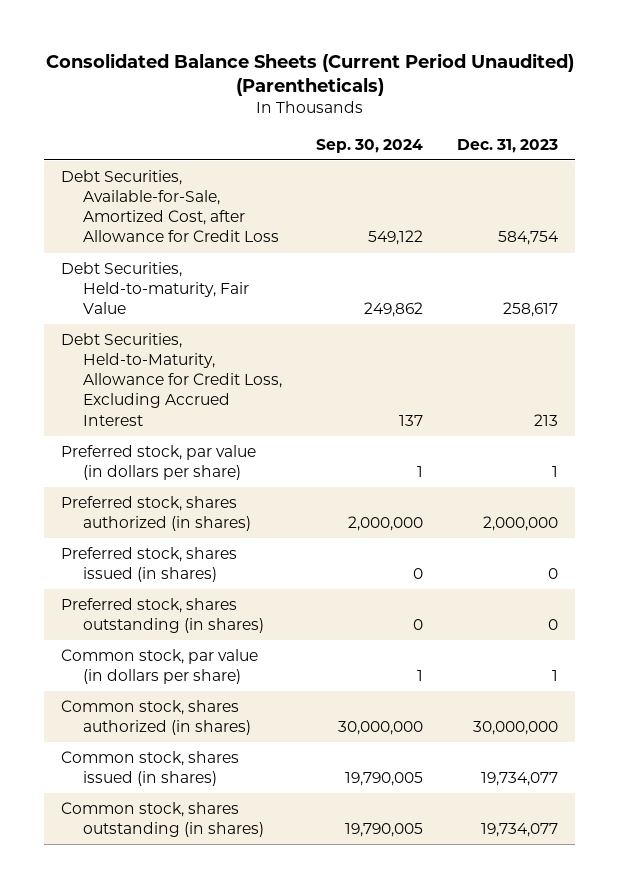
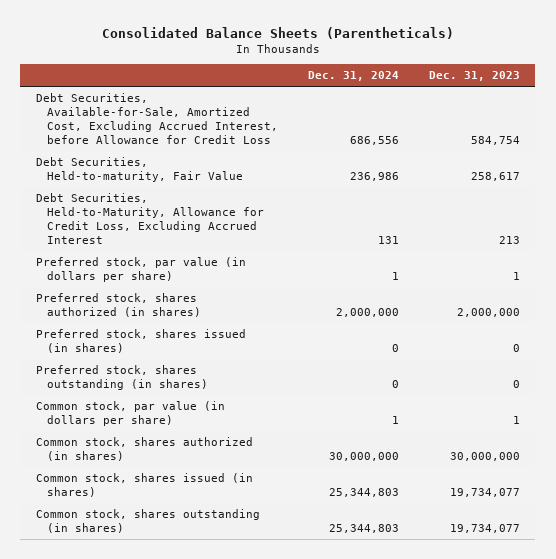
[45,52,574,97] Consolidated Balance Sheets (Current Period Unaudited) (Parentheticals) -> [101,26,454,39] Consolidated Balance Sheets (Parentheticals)
[316,138,424,153] Sep. 30, 2024 -> none
none -> [308,70,400,81] Dec. 31, 2024
[60,169,280,243] Debt Securities, Available-for-Sale, Amortized Cost, after Allowance for Credit Loss -> [35,93,278,144] Debt Securities, Available-for-Sale, Amortized Cost, Excluding Accrued Interest, before Allowance for Credit Loss

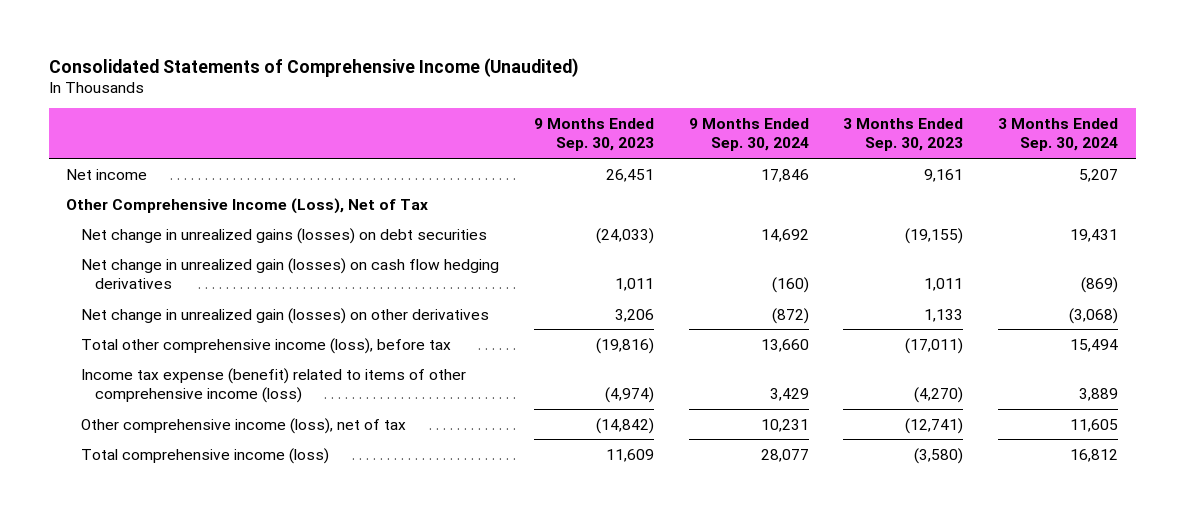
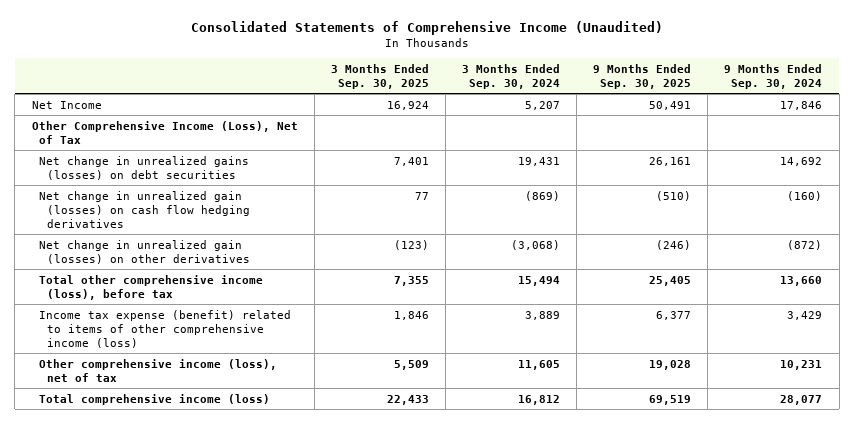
[533,118,654,152] 9 Months Ended Sep. 30, 2023 -> none
[843,118,964,152] 3 Months Ended Sep. 30, 2023 -> none
none -> [330,63,429,90] 3 Months Ended Sep. 30, 2025
none -> [593,63,692,90] 9 Months Ended Sep. 30, 2025
[66,168,148,180] Net income -> [31,100,102,109] Net Income

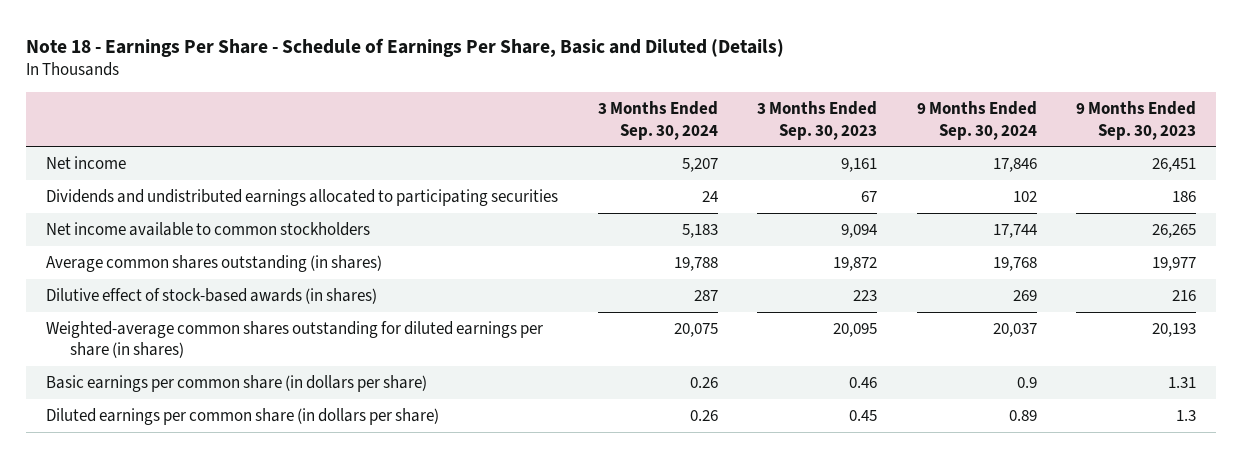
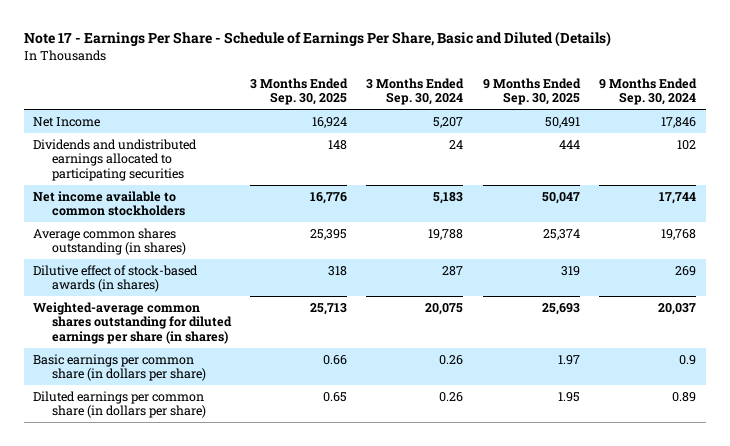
[26,37,785,57] Note 18 - Earnings Per Share - Schedule of Earnings Per Share, Basic and Diluted (Details) -> [23,30,611,47] Note 17 - Earnings Per Share - Schedule of Earnings Per Share, Basic and Diluted (Details)
[757,101,878,140] 3 Months Ended Sep. 30, 2023 -> none
[1076,101,1197,140] 9 Months Ended Sep. 30, 2023 -> none
none -> [250,77,349,106] 3 Months Ended Sep. 30, 2025
none -> [482,77,581,106] 9 Months Ended Sep. 30, 2025
[46,156,127,170] Net income -> [33,116,101,127] Net Income

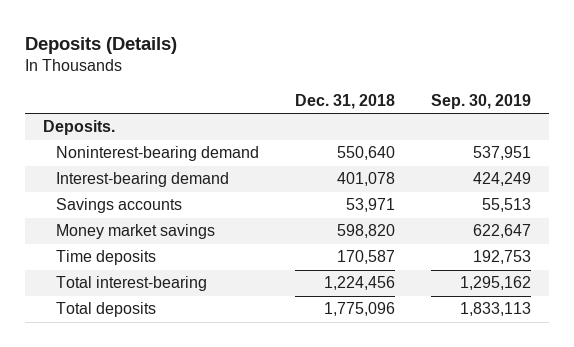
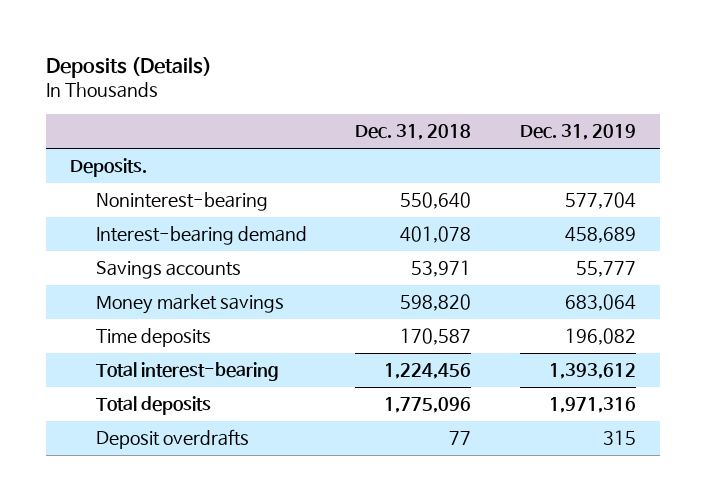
[430,93,531,109] Sep. 30, 2019 -> none
none -> [519,124,636,141] Dec. 31, 2019
[55,146,259,162] Noninterest-bearing demand -> [95,192,268,212] Noninterest-bearing
none -> [95,429,249,450] Deposit overdrafts

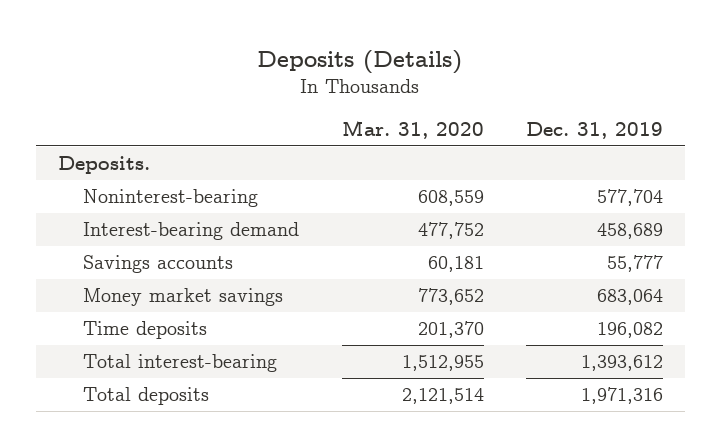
[355,124,472,141] Dec. 31, 2018 -> none
none -> [341,120,484,140] Mar. 31, 2020
[95,429,249,450] Deposit overdrafts -> none

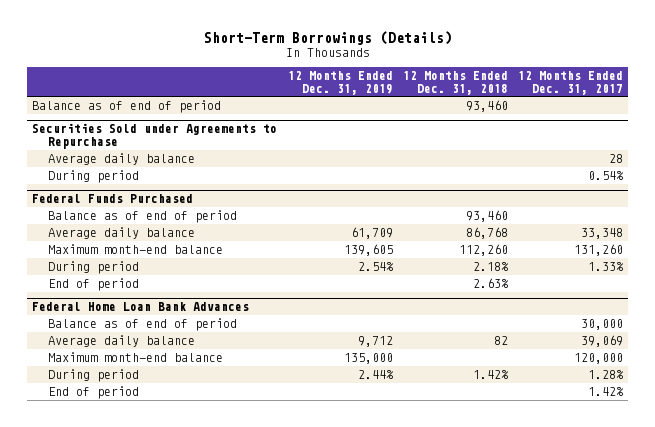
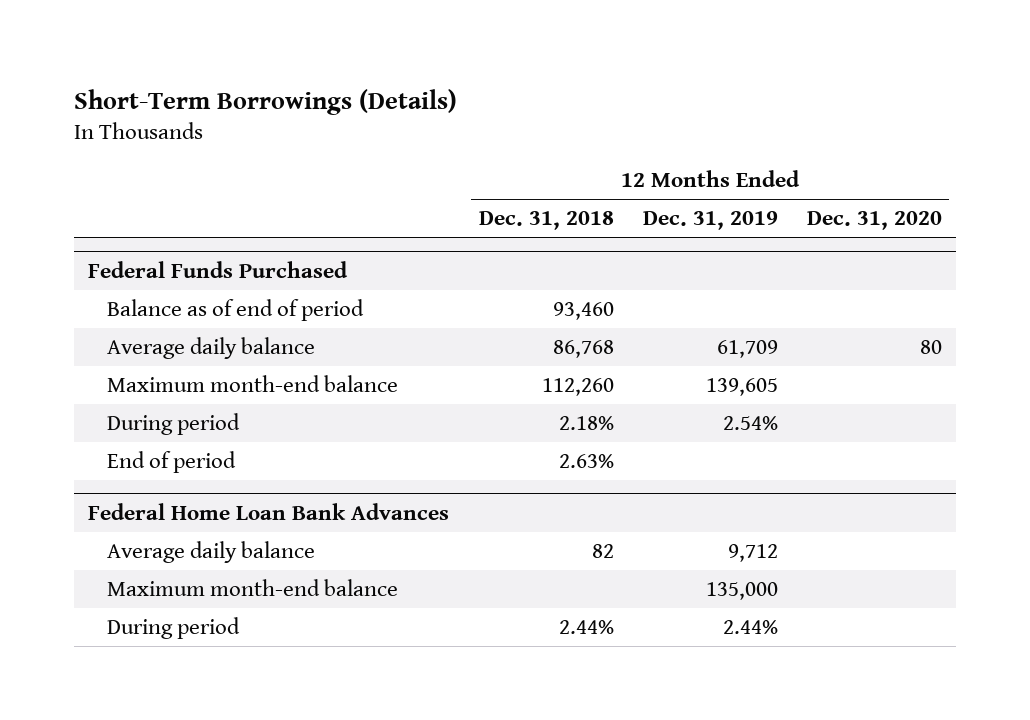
[517,70,623,95] 12 Months Ended Dec. 31, 2017 -> none
none -> [806,211,942,231] Dec. 31, 2020
[32,100,222,114] Balance as of end of period -> none
[32,123,278,150] Securities Sold under Agreements to Repurchase -> none
[48,153,196,166] Average daily balance -> none
[48,170,140,184] During period -> none
[48,318,238,332] Balance as of end of period -> none
[48,386,140,400] End of period -> none
[472,370,509,380] 1.42% -> [558,619,614,634] 2.44%

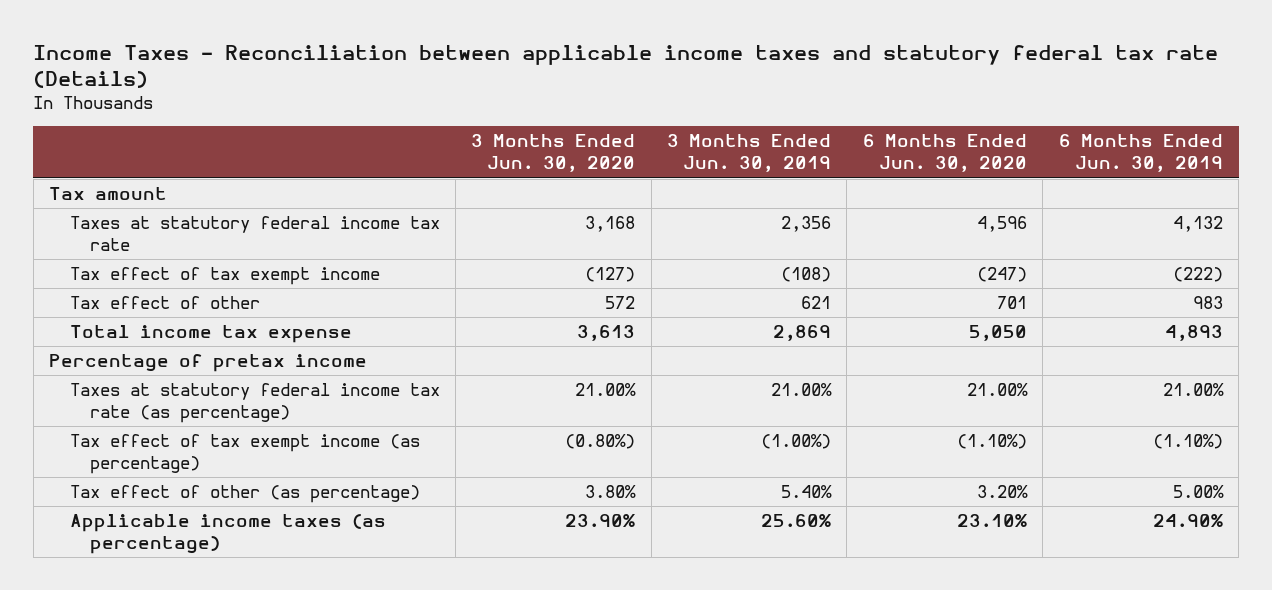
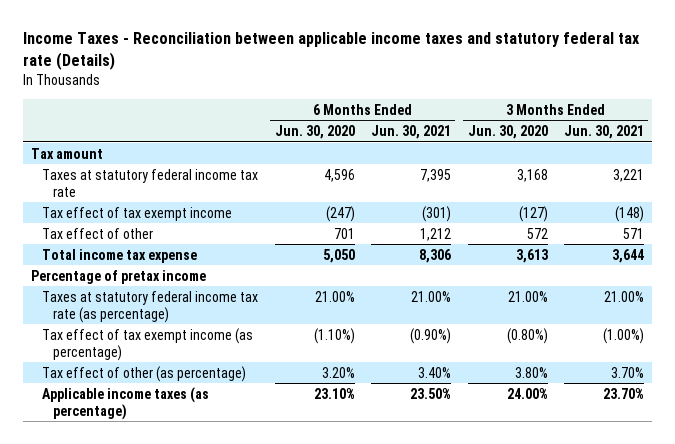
[667,134,832,173] 3 Months Ended Jun. 30, 2019 -> none
[1058,134,1223,173] 6 Months Ended Jun. 30, 2019 -> none
none -> [371,125,452,140] Jun. 30, 2021
none -> [564,125,645,140] Jun. 30, 2021
[565,514,636,528] 23.90% -> [506,387,548,399] 24.00%

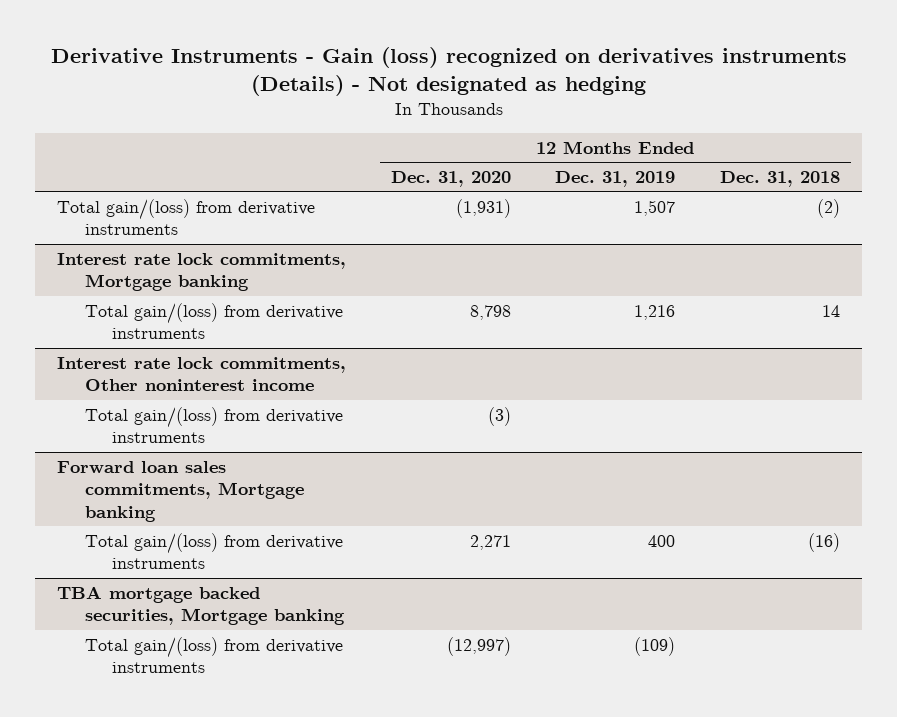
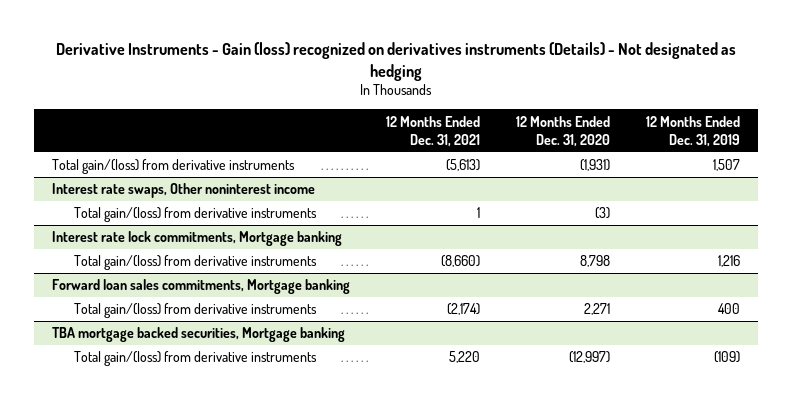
[720,170,841,187] Dec. 31, 2018 -> none
none -> [385,115,480,147] 12 Months Ended Dec. 31, 2021
none -> [51,183,315,199] Interest rate swaps, Other noninterest income
none -> [73,207,317,223] Total gain/(loss) from derivative instruments
[57,356,347,392] Interest rate lock commitments, Other noninterest income -> none
[84,406,343,444] Total gain/(loss) from derivative instruments -> none

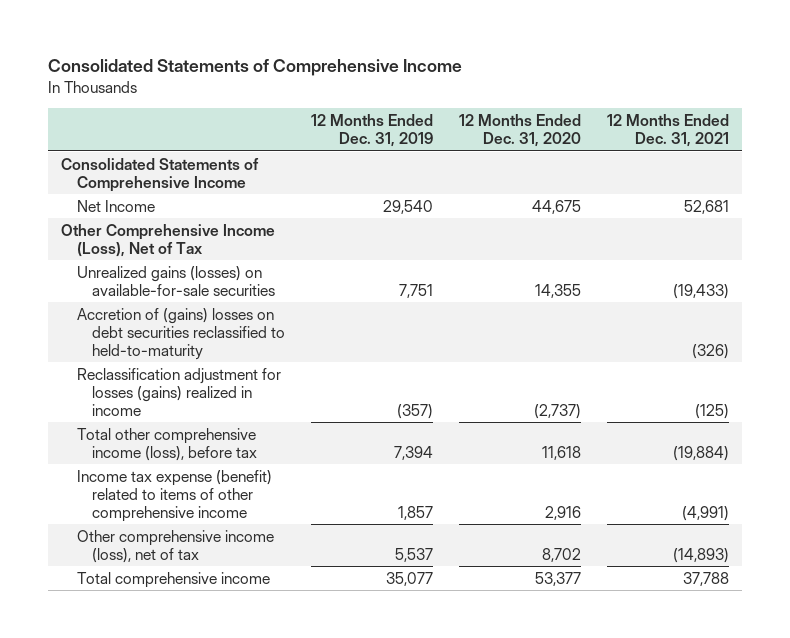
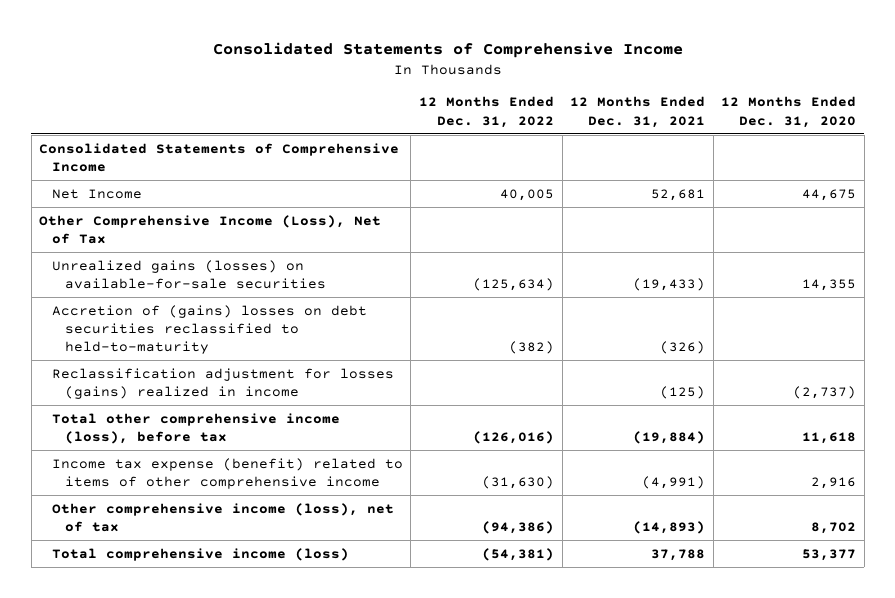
[311,113,434,148] 12 Months Ended Dec. 31, 2019 -> none
none -> [418,96,554,128] 12 Months Ended Dec. 31, 2022
[76,571,270,588] Total comprehensive income -> [51,547,349,561] Total comprehensive income (loss)

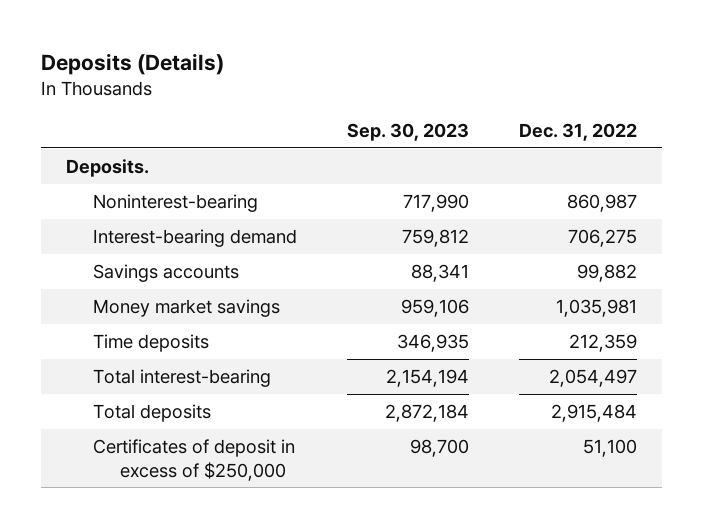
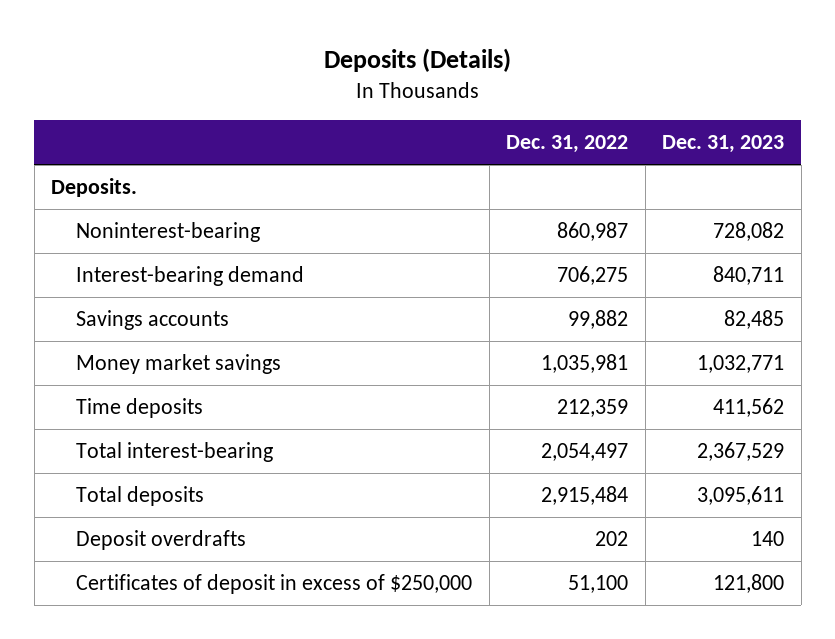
[346,123,469,142] Sep. 30, 2023 -> none
none -> [662,135,785,154] Dec. 31, 2023
none -> [76,530,247,551] Deposit overdrafts

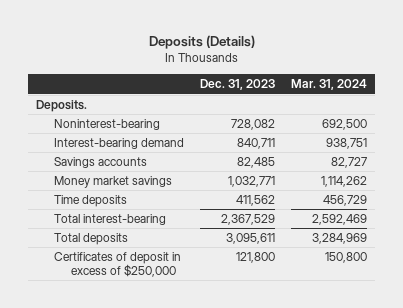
[506,135,629,154] Dec. 31, 2022 -> none
none -> [291,79,368,91] Mar. 31, 2024
[76,530,247,551] Deposit overdrafts -> none

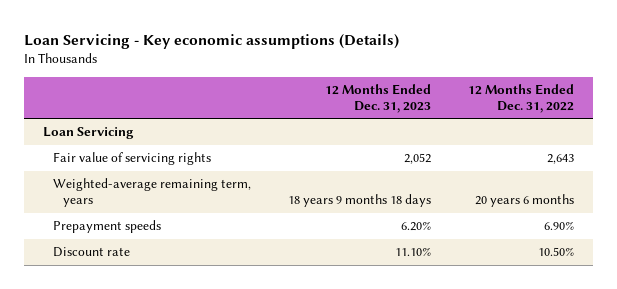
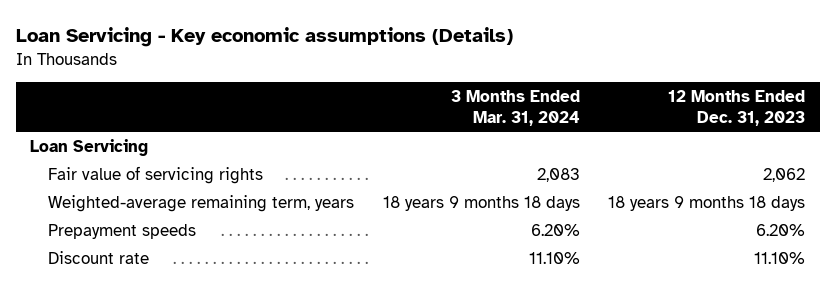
[468,84,575,113] 12 Months Ended Dec. 31, 2022 -> none
none -> [450,90,580,127] 3 Months Ended Mar. 31, 2024
[403,153,431,165] 2,052 -> [763,167,806,182] 2,062

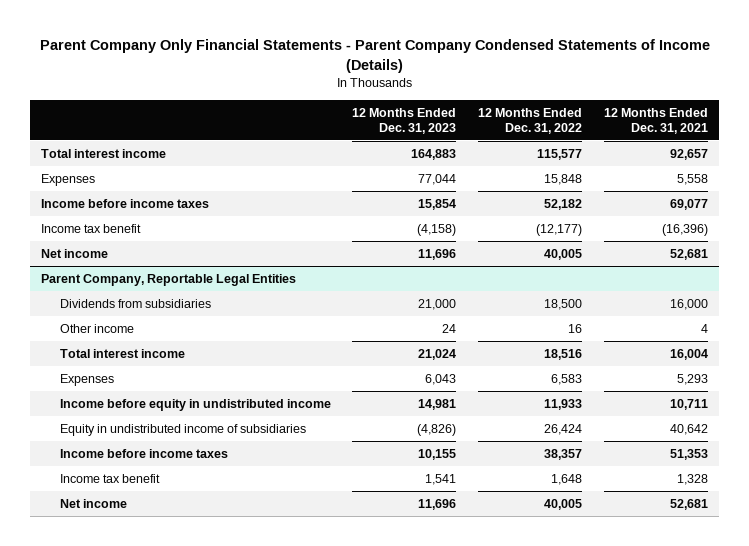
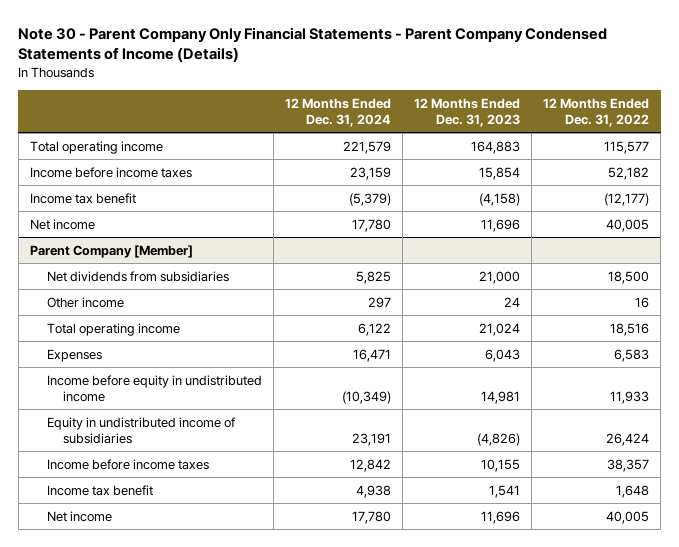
[39,39,710,73] Parent Company Only Financial Statements - Parent Company Condensed Statements of Income (Details) -> [18,26,608,63] Note 30 - Parent Company Only Financial Statements - Parent Company Condensed Statements of Income (Details)
[604,107,709,134] 12 Months Ended Dec. 31, 2021 -> none
none -> [284,97,391,127] 12 Months Ended Dec. 31, 2024
[41,173,96,186] Expenses -> none
[41,148,167,158] Total interest income -> [29,140,163,154] Total operating income
[41,273,297,286] Parent Company, Reportable Legal Entities -> none
none -> [29,244,193,258] Parent Company [Member]
[59,298,211,308] Dividends from subsidiaries -> [46,270,229,282] Net dividends from subsidiaries
[59,348,185,358] Total interest income -> [46,322,180,336] Total operating income

